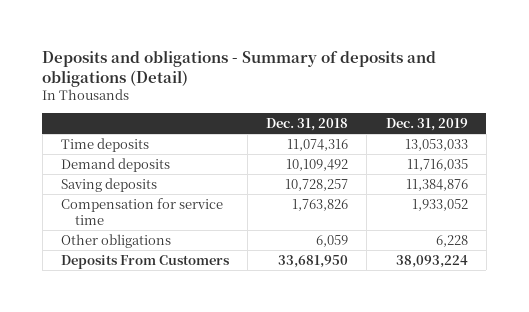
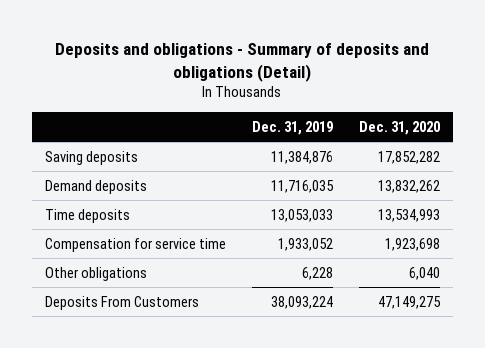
[266,117,349,131] Dec. 31, 2018 -> none
none -> [358,120,440,135] Dec. 31, 2020
[61,157,171,172] Demand deposits -> [45,179,148,194] Demand deposits
[61,137,150,152] Time deposits -> [45,208,131,223] Time deposits

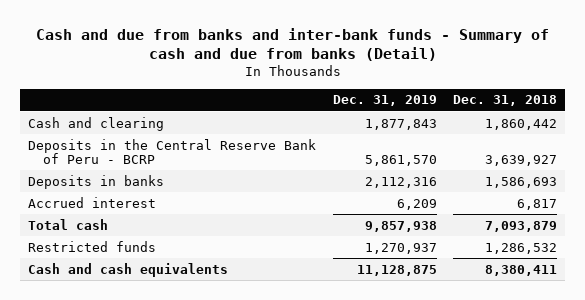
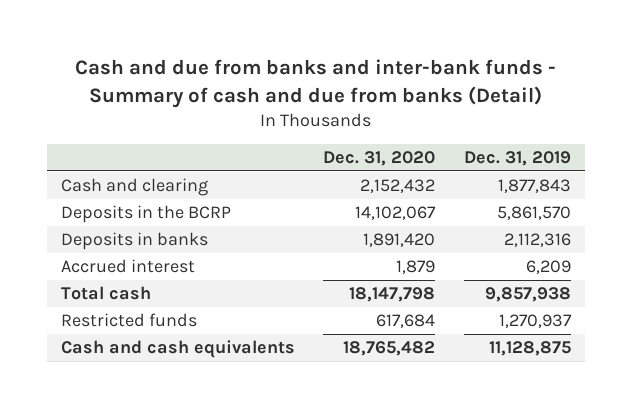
[453,95,558,107] Dec. 31, 2018 -> none
none -> [323,150,436,166] Dec. 31, 2020
[28,138,317,165] Deposits in the Central Reserve Bank of Peru - BCRP -> [60,205,231,224] Deposits in the BCRP

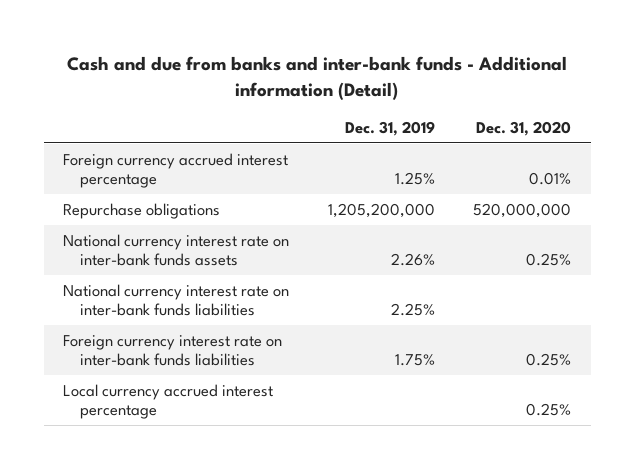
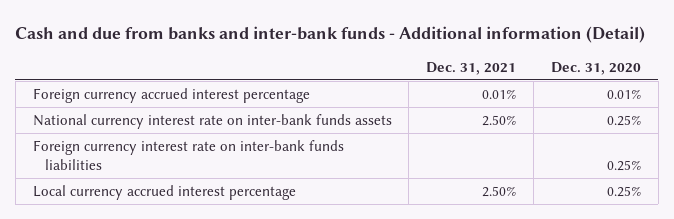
[344,120,435,136] Dec. 31, 2019 -> none
none -> [426,61,517,75] Dec. 31, 2021
[63,202,221,219] Repurchase obligations -> none
[63,283,290,316] National currency interest rate on inter-bank funds liabilities -> none

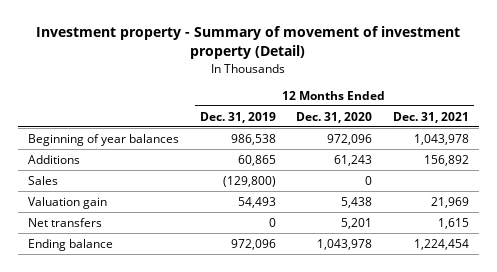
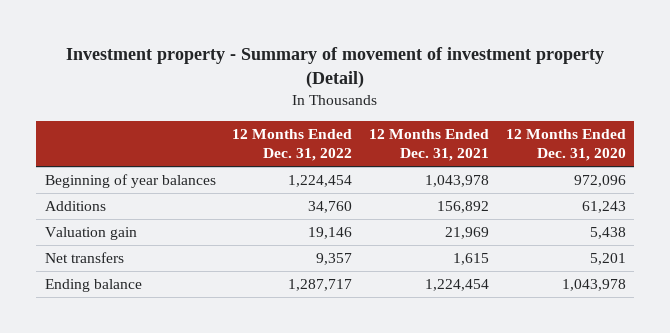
[199,111,276,123] Dec. 31, 2019 -> none
none -> [232,128,353,162] 12 Months Ended Dec. 31, 2022
[28,175,59,185] Sales -> none

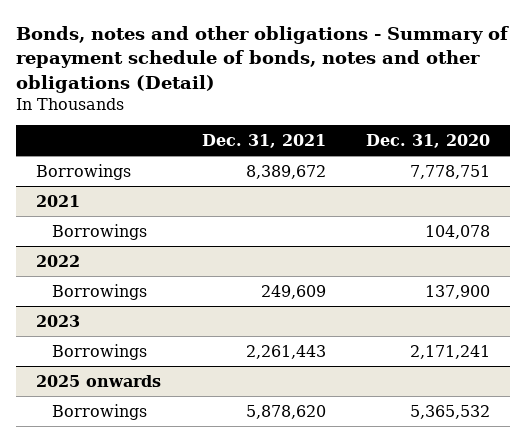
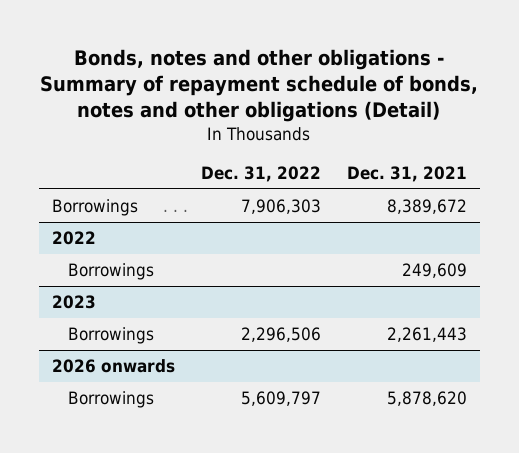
[366,133,491,148] Dec. 31, 2020 -> none
none -> [200,165,321,182] Dec. 31, 2022
[36,194,81,207] 2021 -> none
[52,223,148,240] Borrowings -> none
[36,374,162,387] 2025 onwards -> [52,359,176,374] 2026 onwards

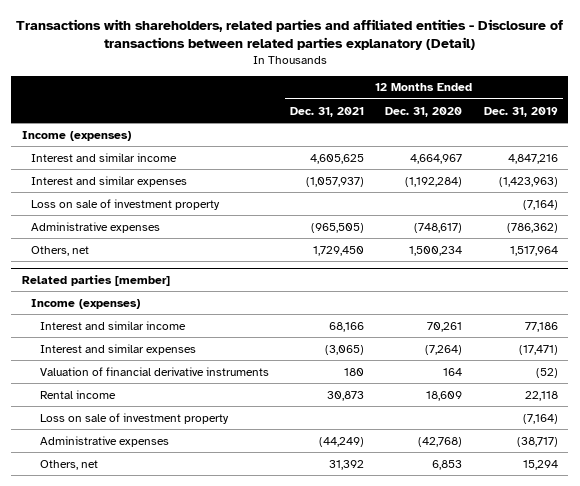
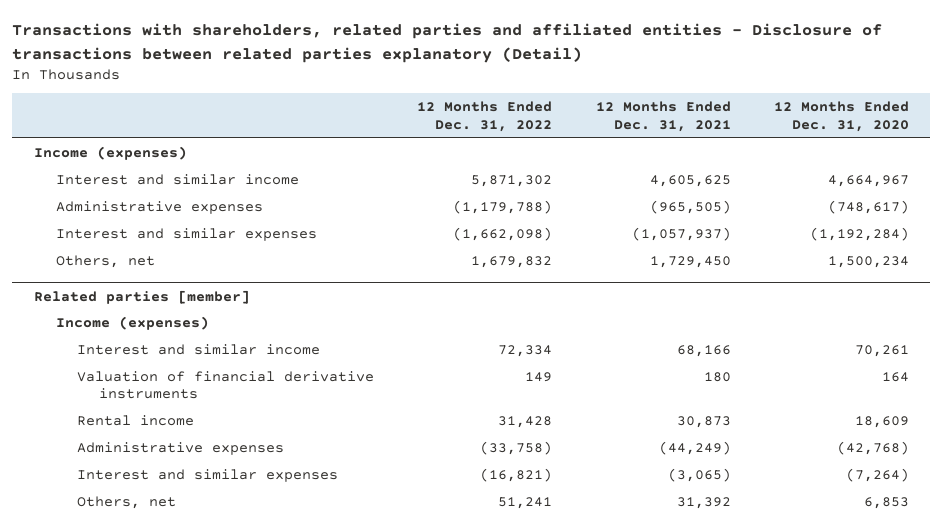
[483,106,558,117] Dec. 31, 2019 -> none
none -> [417,101,553,132] 12 Months Ended Dec. 31, 2022
[30,198,220,210] Loss on sale of investment property -> none
[30,175,187,187] Interest and similar expenses -> [55,227,317,241] Interest and similar expenses
[39,412,229,424] Loss on sale of investment property -> none
[39,343,196,355] Interest and similar expenses -> [77,468,339,482] Interest and similar expenses

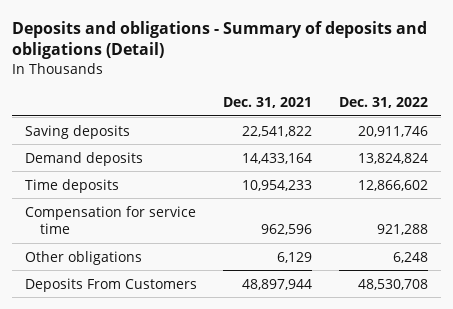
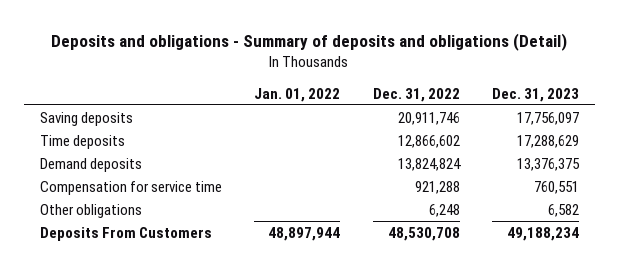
[223,96,313,108] Dec. 31, 2021 -> none
none -> [254,87,341,102] Jan. 01, 2022
none -> [492,87,580,102] Dec. 31, 2023
[24,151,143,166] Demand deposits -> [39,157,142,172] Demand deposits

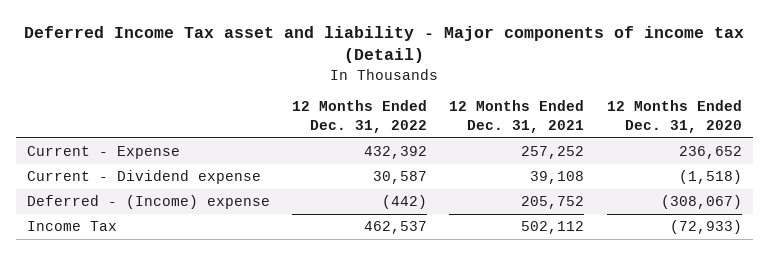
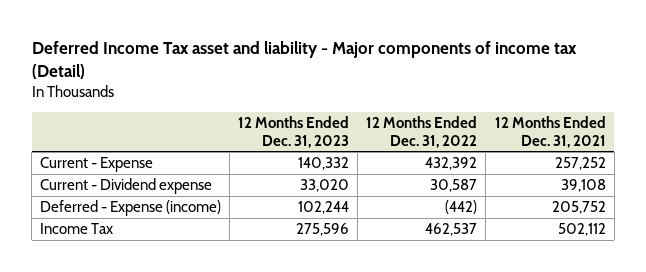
[606,100,742,133] 12 Months Ended Dec. 31, 2020 -> none
none -> [238,116,350,148] 12 Months Ended Dec. 31, 2023
[27,195,271,210] Deferred - (Income) expense -> [40,199,222,216] Deferred - Expense (income)

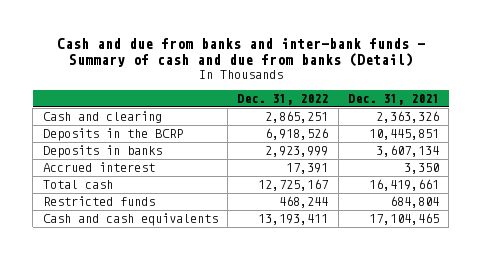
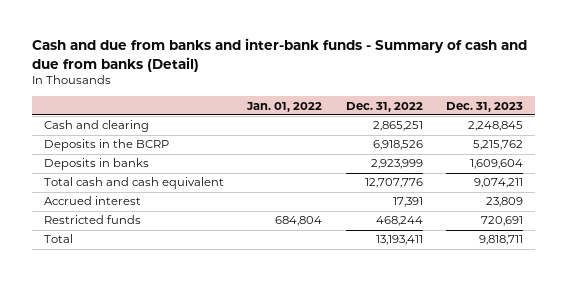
[347,93,439,105] Dec. 31, 2021 -> none
none -> [246,101,323,112] Jan. 01, 2022
none -> [445,101,523,112] Dec. 31, 2023
none -> [43,177,224,190] Total cash and cash equivalent
[42,180,113,190] Total cash -> none
[42,213,218,227] Cash and cash equivalents -> [43,234,73,244] Total

